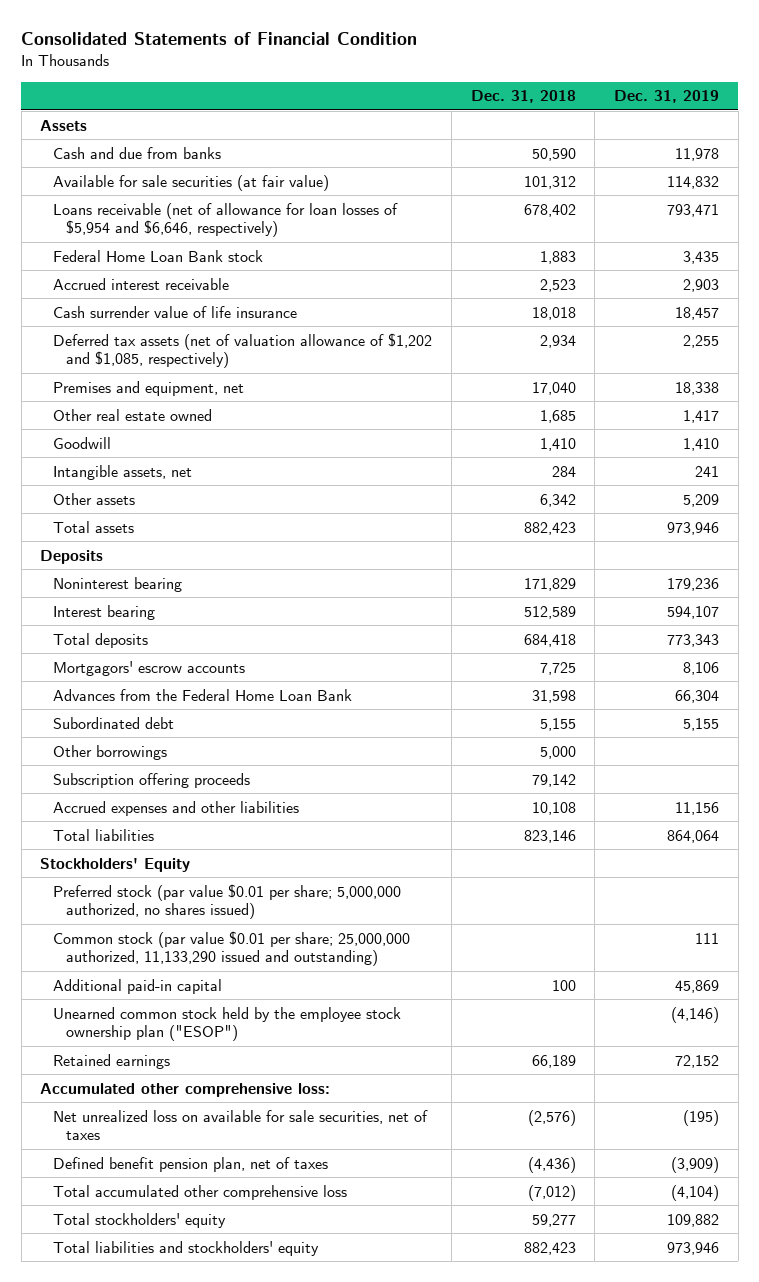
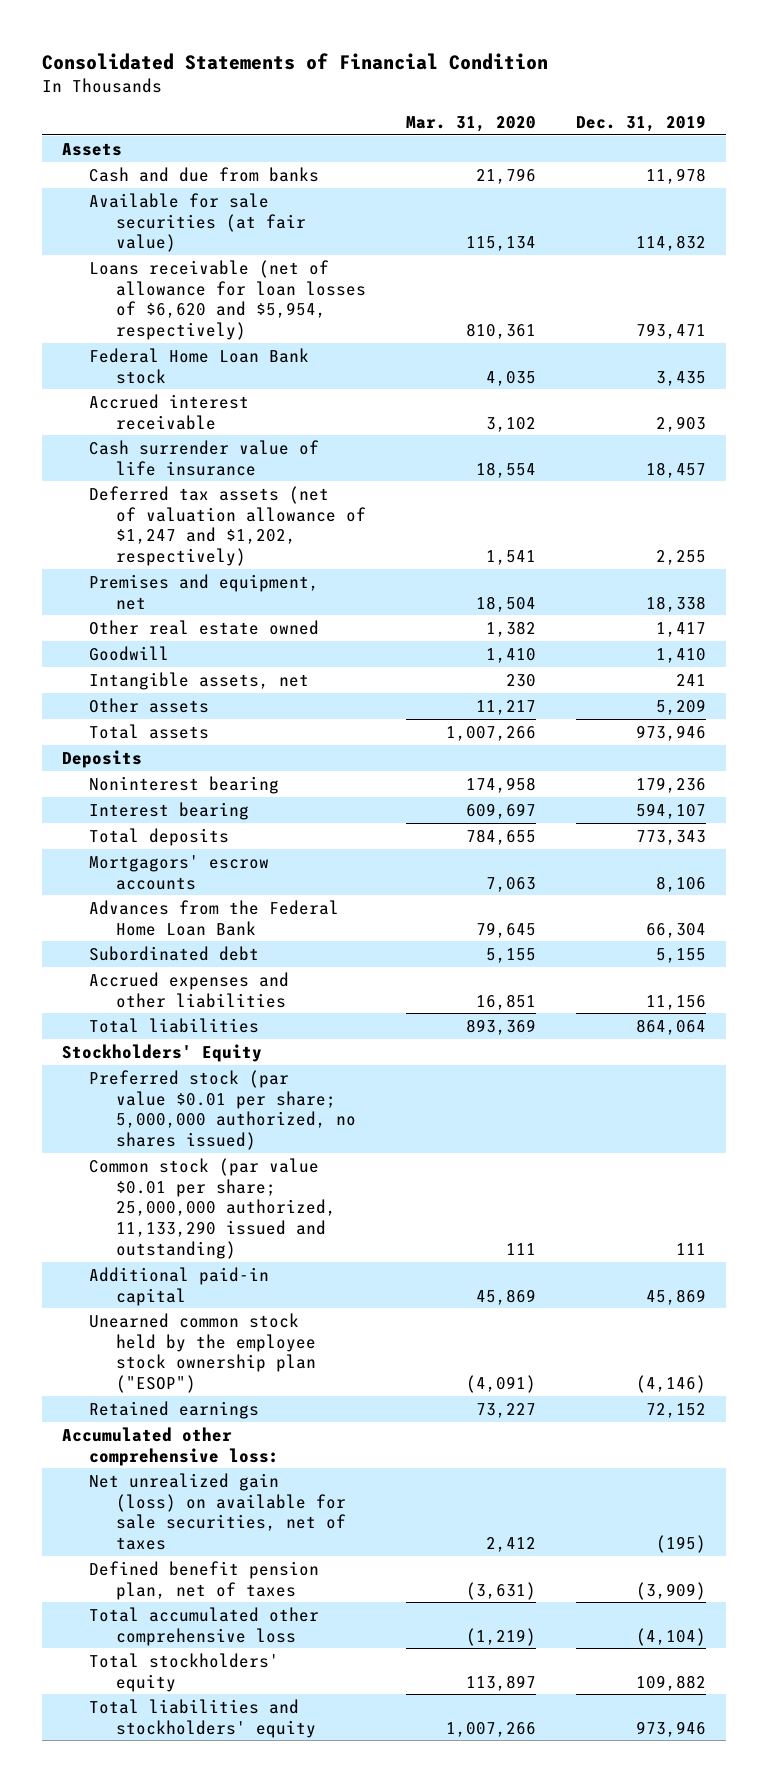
[470,90,576,104] Dec. 31, 2018 -> none
none -> [405,115,536,132] Mar. 31, 2020
[53,202,399,237] Loans receivable (net of allowance for loan losses of $5,954 and $6,646, respectively) -> [88,259,366,341] Loans receivable (net of allowance for loan losses of $6,620 and $5,954, respectively)
[53,332,433,368] Deferred tax assets (net of valuation allowance of $1,202 and $1,085, respectively) -> [88,485,366,567] Deferred tax assets (net of valuation allowance of $1,247 and $1,202, respectively)
[53,744,168,760] Other borrowings -> none
[53,772,251,788] Subscription offering proceeds -> none
[53,1109,429,1140] Net unrealized loss on available for sale securities, net of taxes -> [88,1472,346,1551] Net unrealized gain (loss) on available for sale securities, net of taxes

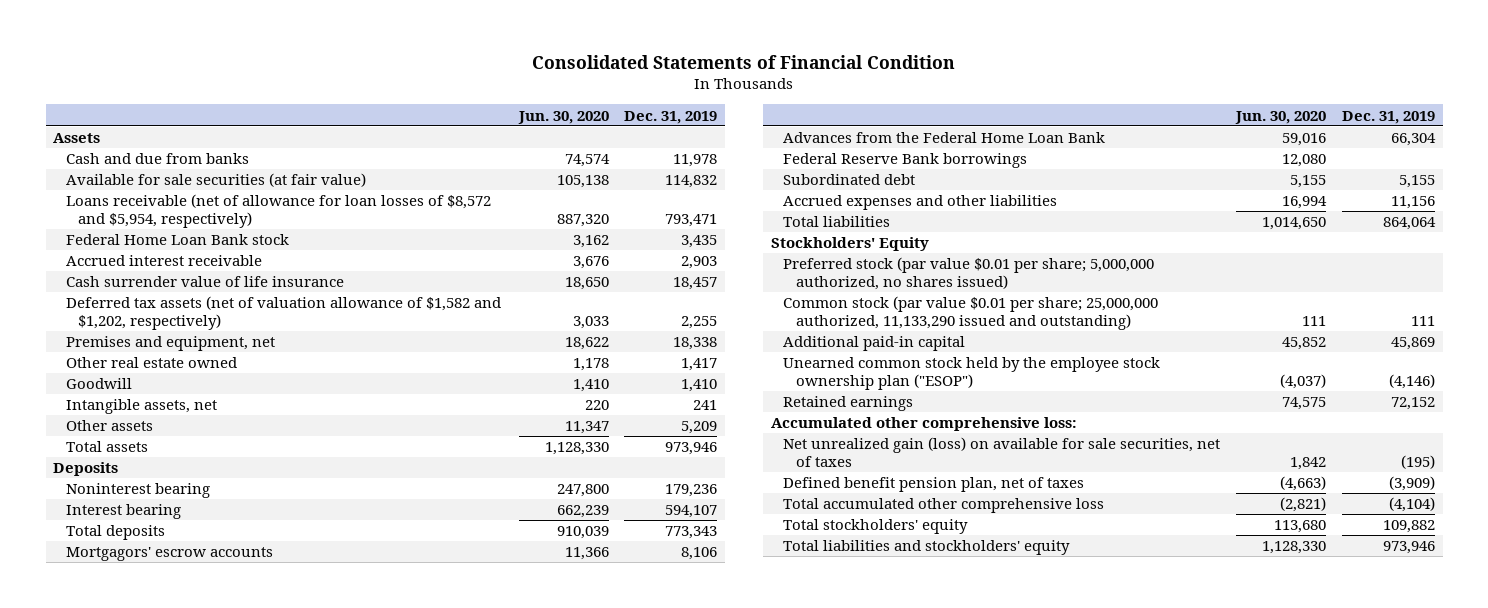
[405,115,536,132] Mar. 31, 2020 -> none
none -> [517,110,609,124] Jun. 30, 2020
[88,259,366,341] Loans receivable (net of allowance for loan losses of $6,620 and $5,954, respectively) -> [65,194,491,228] Loans receivable (net of allowance for loan losses of $8,572 and $5,954, respectively)
[88,485,366,567] Deferred tax assets (net of valuation allowance of $1,247 and $1,202, respectively) -> [65,296,501,330] Deferred tax assets (net of valuation allowance of $1,582 and $1,202, respectively)
none -> [783,153,1028,169] Federal Reserve Bank borrowings

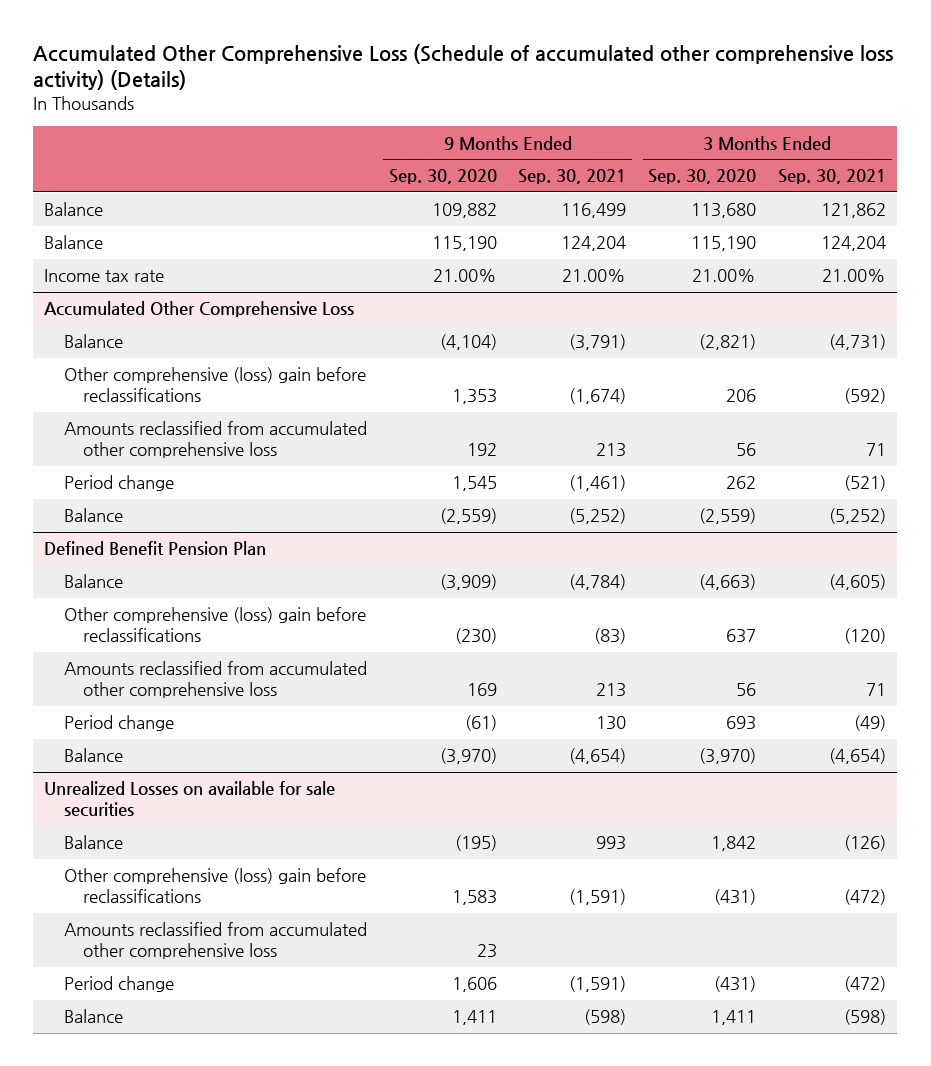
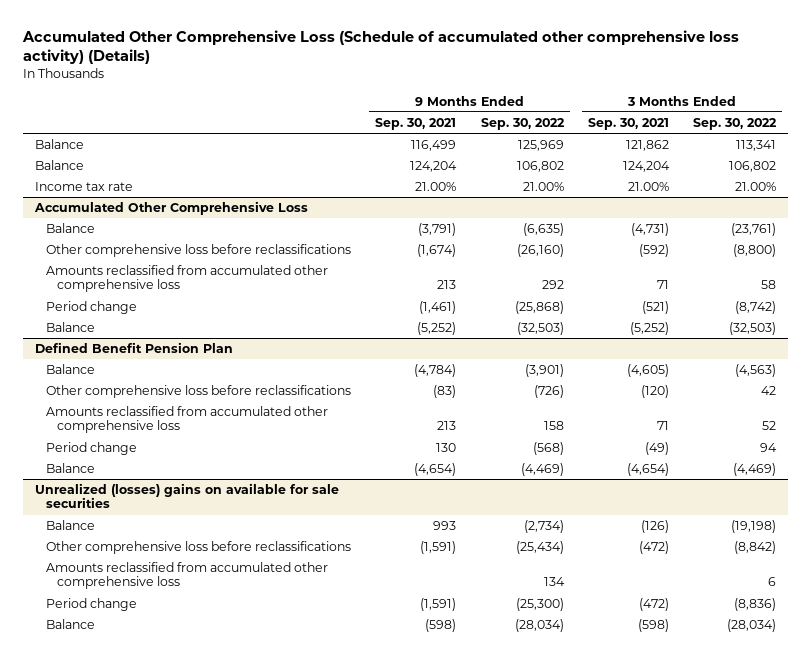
[388,169,497,185] Sep. 30, 2020 -> none
[648,169,757,185] Sep. 30, 2020 -> none
none -> [480,117,565,130] Sep. 30, 2022
none -> [693,117,778,130] Sep. 30, 2022
[63,367,366,403] Other comprehensive (loss) gain before reclassifications -> [46,244,352,258] Other comprehensive loss before reclassifications
[63,607,366,643] Other comprehensive (loss) gain before reclassifications -> [46,385,352,399] Other comprehensive loss before reclassifications
[44,781,336,818] Unrealized Losses on available for sale securities -> [34,483,339,509] Unrealized (losses) gains on available for sale securities
[63,868,366,904] Other comprehensive (loss) gain before reclassifications -> [46,541,352,555] Other comprehensive loss before reclassifications

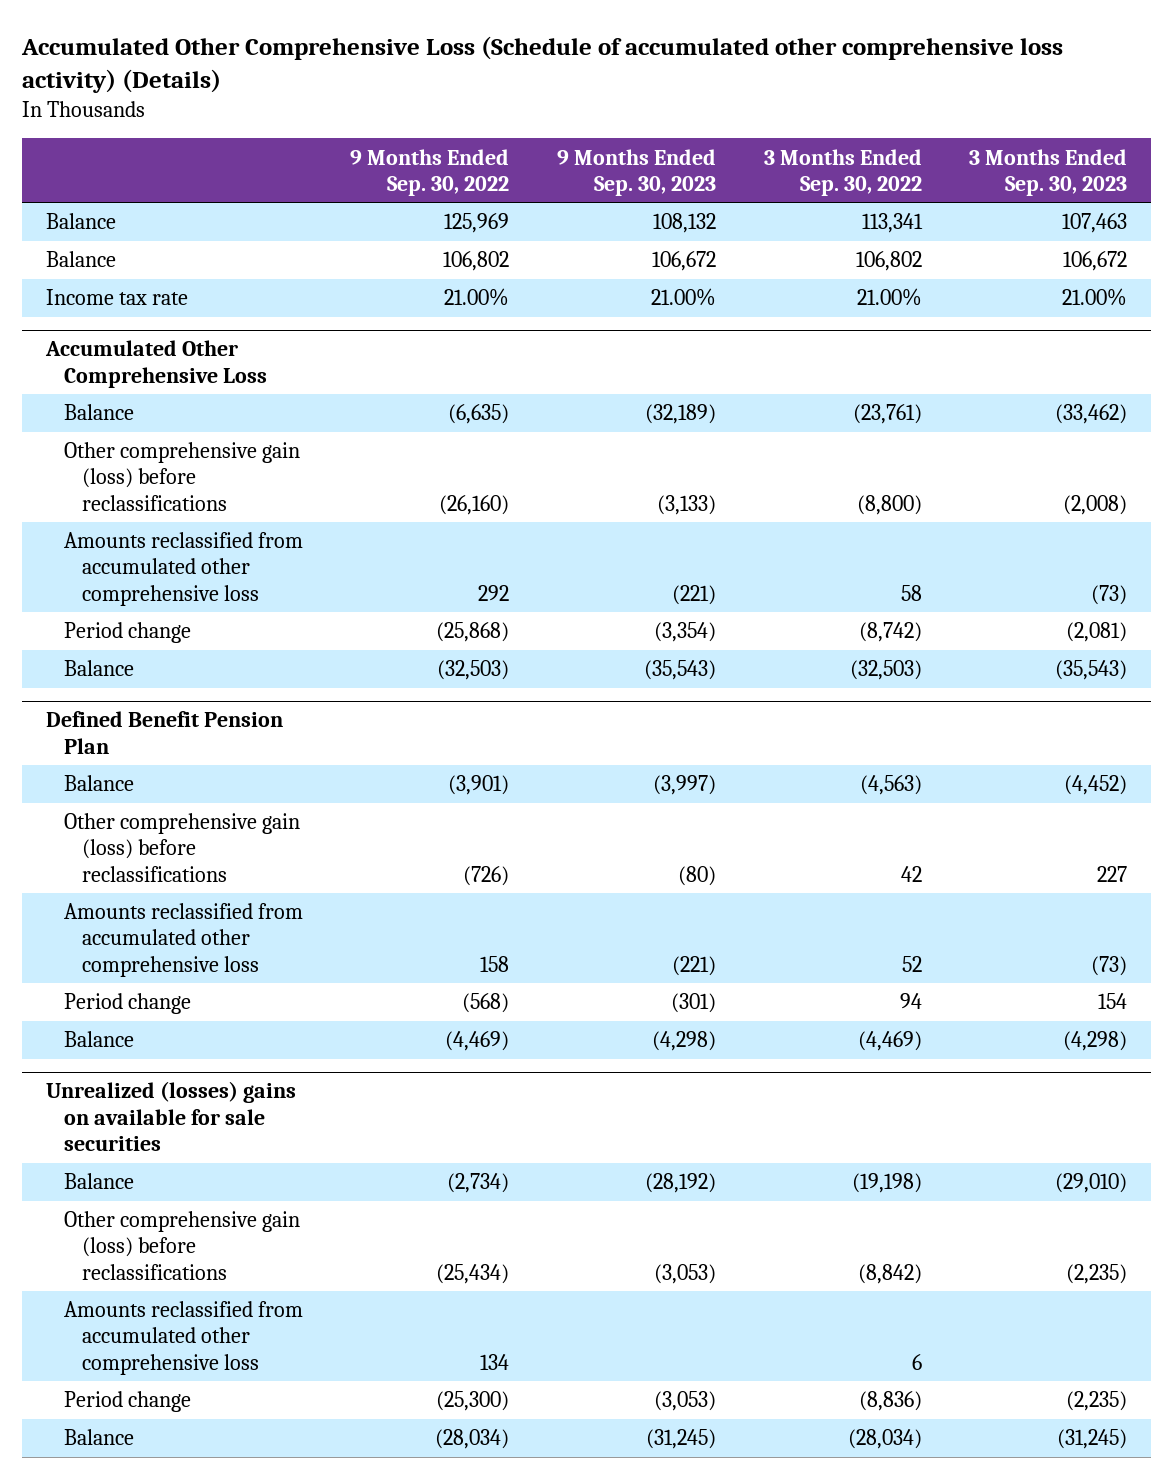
[375,117,457,130] Sep. 30, 2021 -> none
[587,117,669,130] Sep. 30, 2021 -> none
none -> [557,148,717,196] 9 Months Ended Sep. 30, 2023
none -> [969,148,1128,196] 3 Months Ended Sep. 30, 2023
[46,244,352,258] Other comprehensive loss before reclassifications -> [63,442,300,511] Other comprehensive gain (loss) before reclassifications
[46,385,352,399] Other comprehensive loss before reclassifications -> [63,813,300,882] Other comprehensive gain (loss) before reclassifications
[46,541,352,555] Other comprehensive loss before reclassifications -> [63,1211,300,1280] Other comprehensive gain (loss) before reclassifications

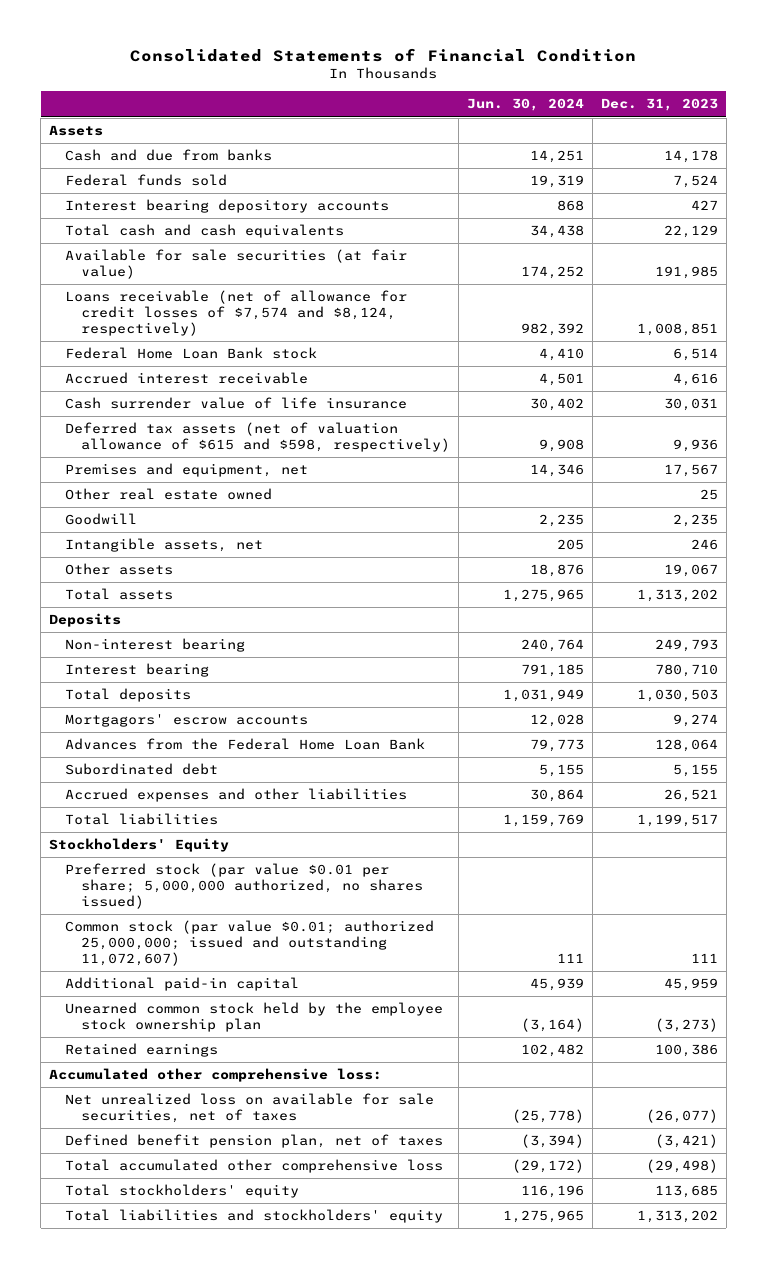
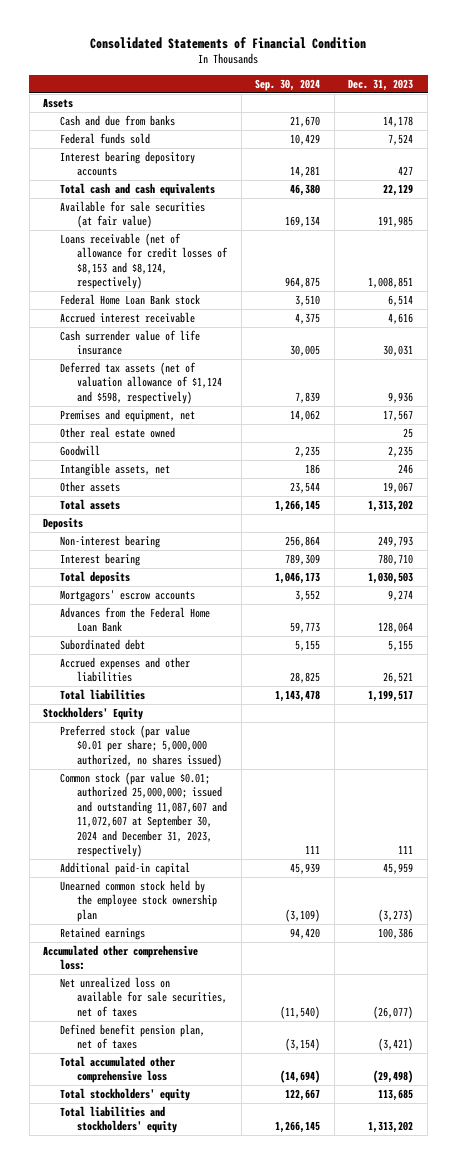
[466,98,584,112] Jun. 30, 2024 -> none
none -> [255,78,321,91] Sep. 30, 2024
[64,290,407,336] Loans receivable (net of allowance for credit losses of $7,574 and $8,124, respectively) -> [60,232,229,290] Loans receivable (net of allowance for credit losses of $8,153 and $8,124, respectively)
[64,422,450,453] Deferred tax assets (net of valuation allowance of $615 and $598, respectively) -> [60,361,223,404] Deferred tax assets (net of valuation allowance of $1,124 and $598, respectively)
[64,920,434,966] Common stock (par value $0.01; authorized 25,000,000; issued and outstanding 11,072,607) -> [60,771,228,858] Common stock (par value $0.01; authorized 25,000,000; issued and outstanding 11,087,607 and 11,072,607 at September 30, 2024 and December 31, 2023, respectively)

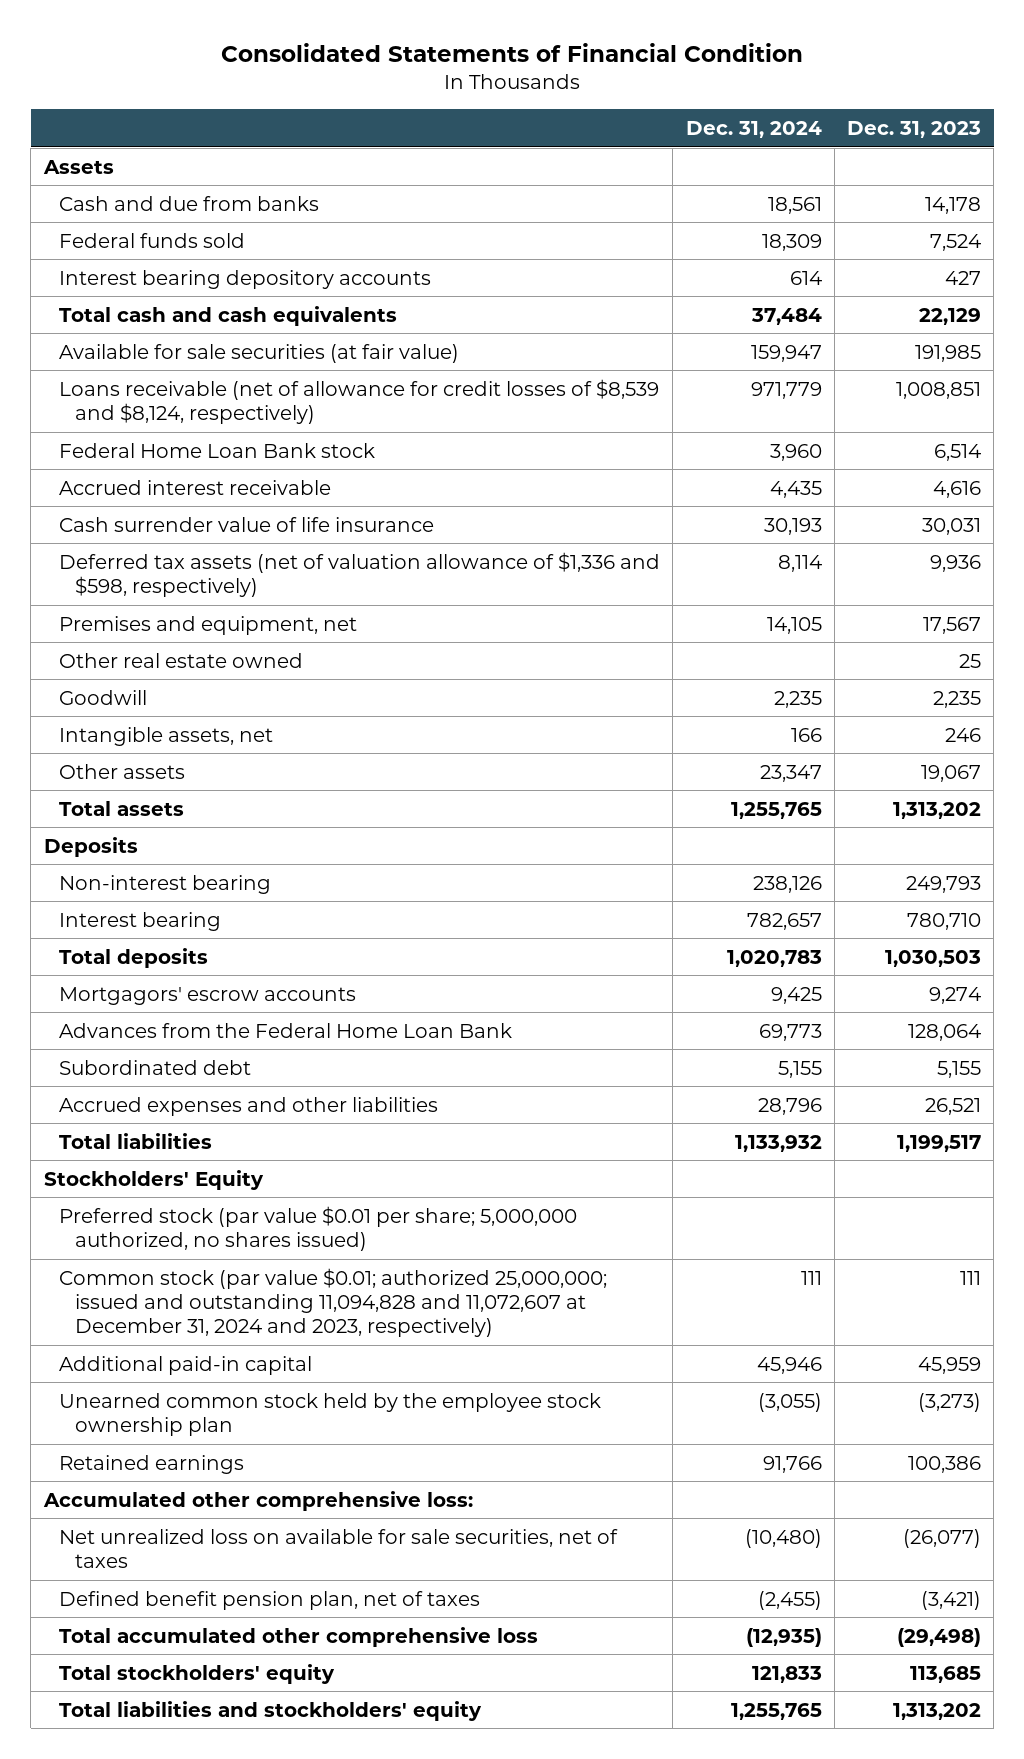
[255,78,321,91] Sep. 30, 2024 -> none
none -> [685,120,822,138] Dec. 31, 2024
[60,232,229,290] Loans receivable (net of allowance for credit losses of $8,153 and $8,124, respectively) -> [59,378,660,424] Loans receivable (net of allowance for credit losses of $8,539 and $8,124, respectively)
[60,361,223,404] Deferred tax assets (net of valuation allowance of $1,124 and $598, respectively) -> [59,551,661,597] Deferred tax assets (net of valuation allowance of $1,336 and $598, respectively)
[60,771,228,858] Common stock (par value $0.01; authorized 25,000,000; issued and outstanding 11,087,607 and 11,072,607 at September 30, 2024 and December 31, 2023, respectively) -> [59,1267,608,1338] Common stock (par value $0.01; authorized 25,000,000; issued and outstanding 11,094,828 and 11,072,607 at December 31, 2024 and 2023, respectively)

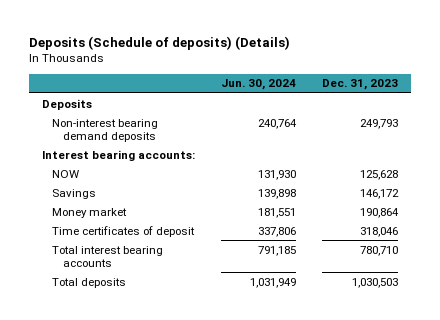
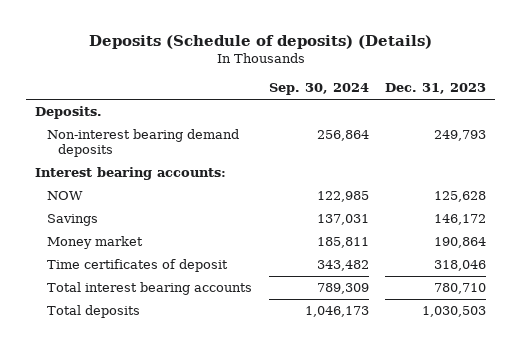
[220,79,296,91] Jun. 30, 2024 -> none
none -> [268,83,369,96] Sep. 30, 2024
[42,98,93,110] Deposits -> [34,106,102,120] Deposits.

